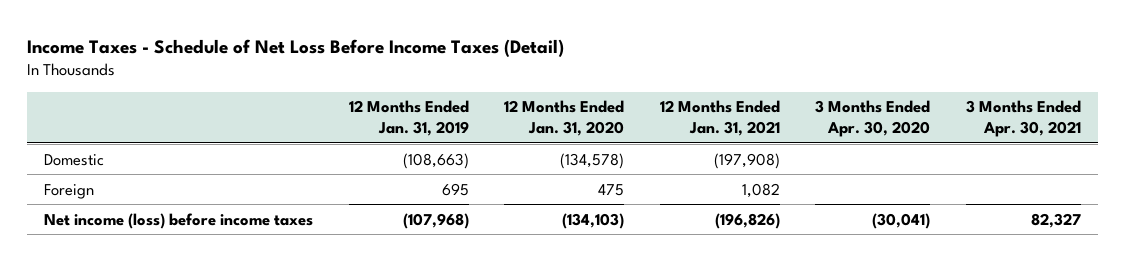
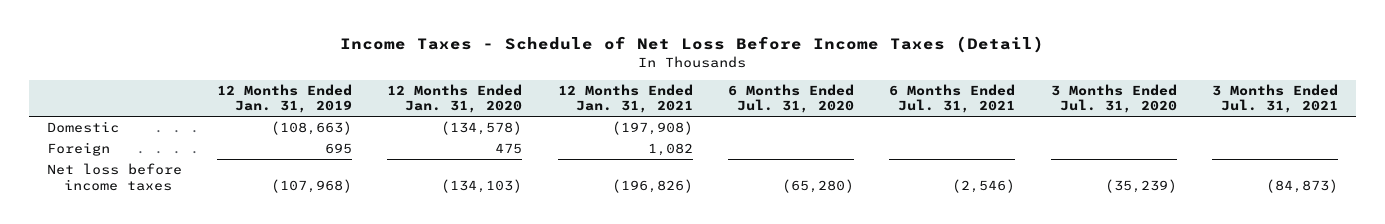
[815,100,931,138] 3 Months Ended Apr. 30, 2020 -> none
[965,100,1081,138] 3 Months Ended Apr. 30, 2021 -> none
none -> [727,83,854,114] 6 Months Ended Jul. 31, 2020
none -> [889,83,1016,114] 6 Months Ended Jul. 31, 2021
none -> [1050,83,1177,114] 3 Months Ended Jul. 31, 2020
none -> [1212,83,1339,114] 3 Months Ended Jul. 31, 2021
[44,212,314,229] Net income (loss) before income taxes -> [46,163,182,191] Net loss before income taxes

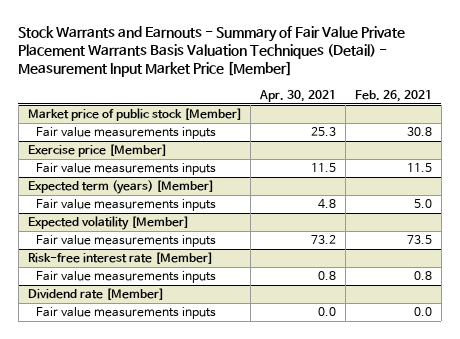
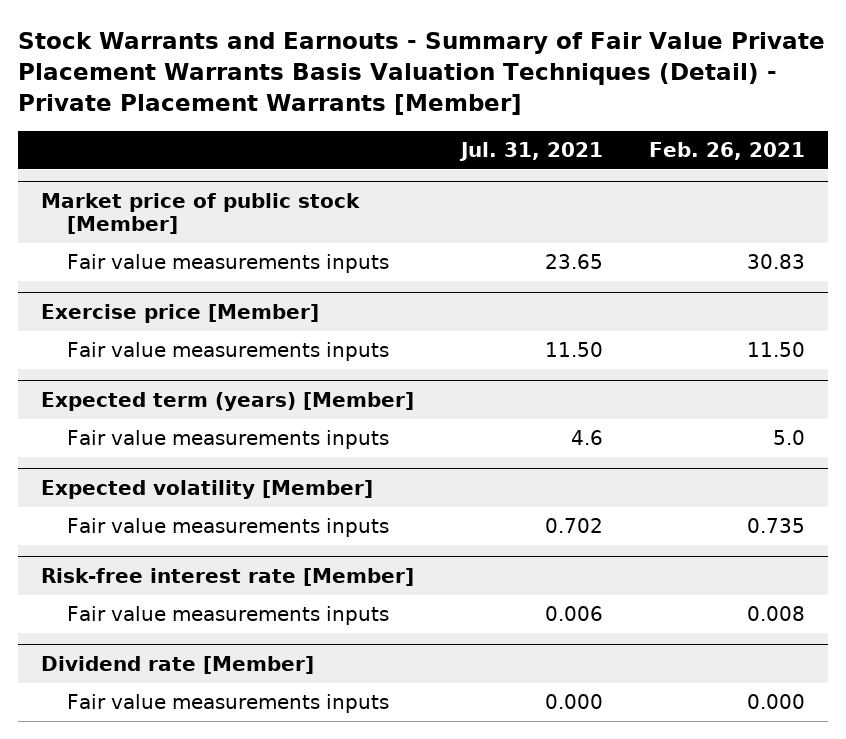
[18,25,406,78] Stock Warrants and Earnouts - Summary of Fair Value Private Placement Warrants Basis Valuation Techniques (Detail) - Measurement Input Market Price [Member] -> [18,31,826,115] Stock Warrants and Earnouts - Summary of Fair Value Private Placement Warrants Basis Valuation Techniques (Detail) - Private Placement Warrants [Member]
[259,89,337,102] Apr. 30, 2021 -> none
none -> [458,142,603,162] Jul. 31, 2021
[407,127,433,137] 30.8 -> [747,254,806,270] 30.83
[407,163,433,173] 11.5 -> [747,342,806,358] 11.50
[407,235,433,245] 73.5 -> [747,518,806,534] 0.735
[414,271,433,281] 0.8 -> [747,606,806,622] 0.008
[414,307,433,317] 0.0 -> [747,694,806,710] 0.000

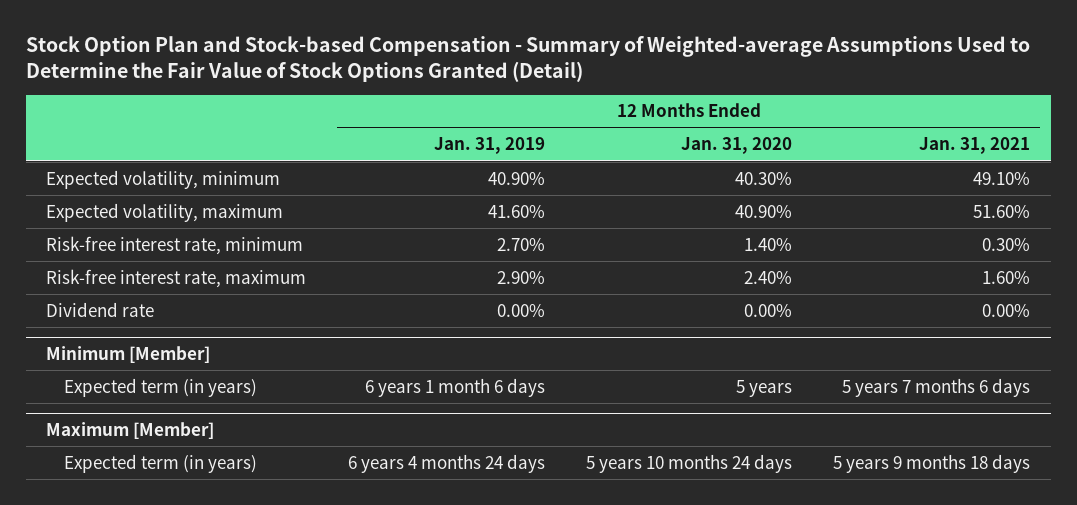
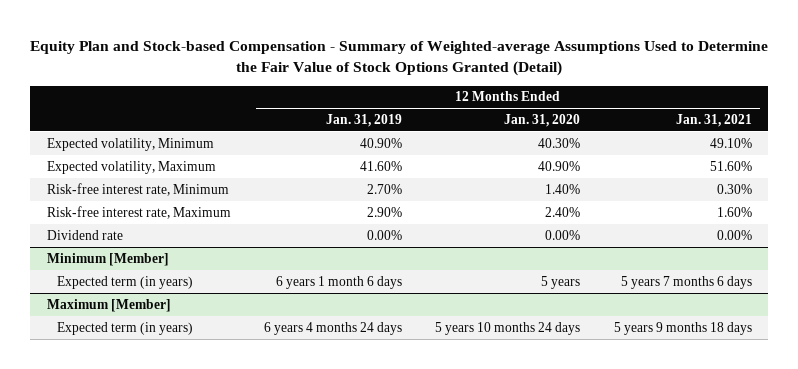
[25,35,1030,82] Stock Option Plan and Stock-based Compensation - Summary of Weighted-average Assumptions Used to Determine the Fair Value of Stock Options Granted (Detail) -> [30,41,769,77] Equity Plan and Stock-based Compensation - Summary of Weighted-average Assumptions Used to Determine the Fair Value of Stock Options Granted (Detail)
[46,169,281,189] Expected volatility, minimum -> [46,137,214,151] Expected volatility, Minimum
[46,202,284,222] Expected volatility, maximum -> [46,160,216,174] Expected volatility, Maximum
[46,235,304,255] Risk-free interest rate, minimum -> [46,182,229,196] Risk-free interest rate, Minimum
[46,268,307,288] Risk-free interest rate, maximum -> [46,205,231,219] Risk-free interest rate, Maximum

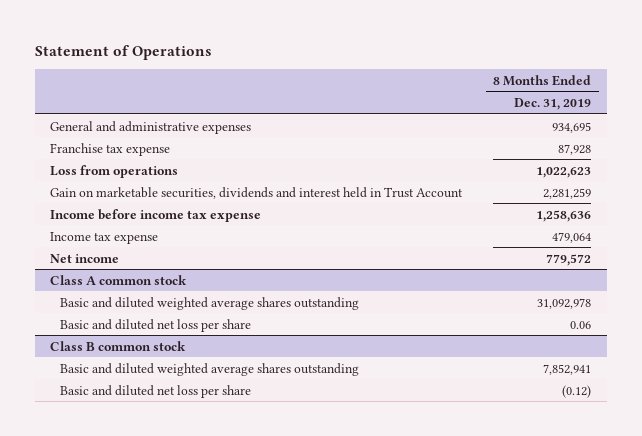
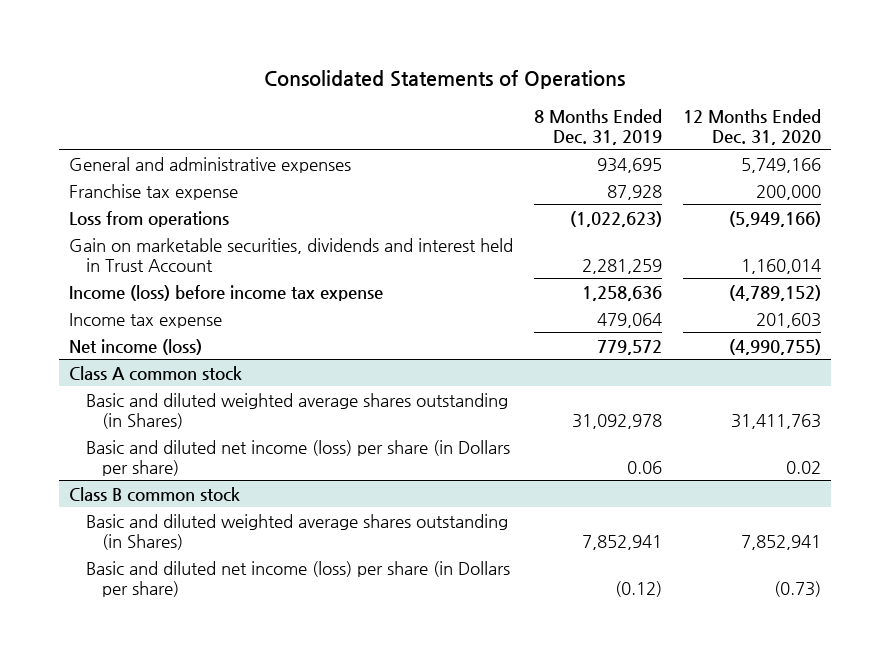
[35,44,213,60] Statement of Operations -> [264,70,626,90] Consolidated Statements of Operations
none -> [682,108,821,145] 12 Months Ended Dec. 31, 2020
[536,166,592,178] 1,022,623 -> [570,210,663,227] (1,022,623)
[50,208,262,222] Income before income tax expense -> [69,284,384,301] Income (loss) before income tax expense
[50,253,120,263] Net income -> [69,338,203,355] Net income (loss)
[60,296,360,310] Basic and diluted weighted average shares outstanding -> [85,392,508,429] Basic and diluted weighted average shares outstanding (in Shares)
[60,318,252,332] Basic and diluted net loss per share -> [85,439,510,476] Basic and diluted net income (loss) per share (in Dollars per share)
[60,362,360,376] Basic and diluted weighted average shares outstanding -> [85,513,508,550] Basic and diluted weighted average shares outstanding (in Shares)
[60,384,252,398] Basic and diluted net loss per share -> [85,560,510,597] Basic and diluted net income (loss) per share (in Dollars per share)

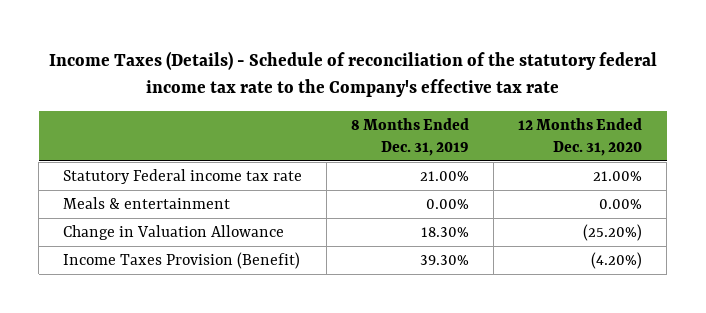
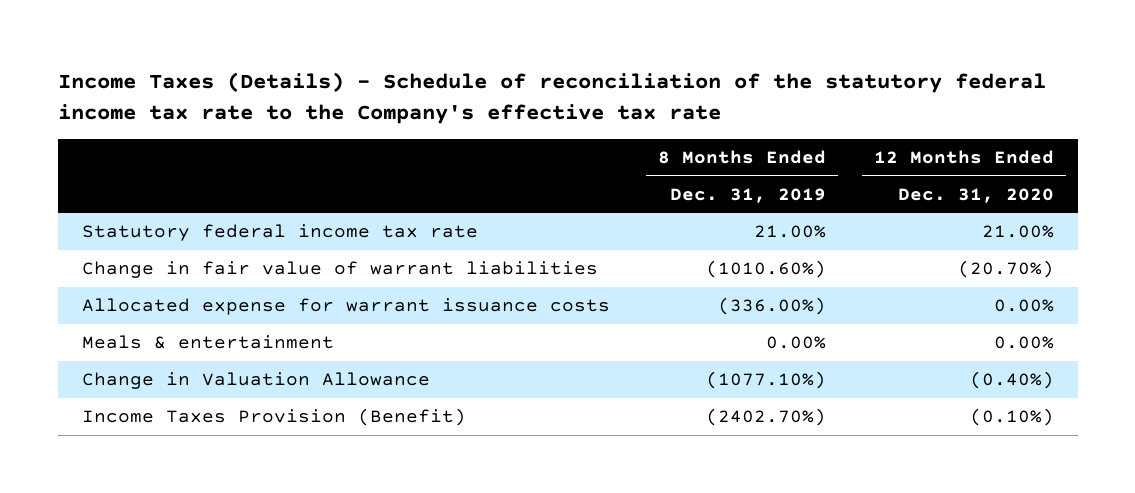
[63,169,303,185] Statutory Federal income tax rate -> [81,224,478,242] Statutory federal income tax rate
none -> [81,261,598,279] Change in fair value of warrant liabilities
none -> [81,298,610,316] Allocated expense for warrant issuance costs
[421,227,470,238] 18.30% -> [705,371,826,390] (1077.10%)
[583,224,643,242] (25.20%) -> [969,371,1054,390] (0.40%)
[420,255,470,266] 39.30% -> [705,408,826,427] (2402.70%)
[591,252,643,270] (4.20%) -> [969,408,1054,427] (0.10%)

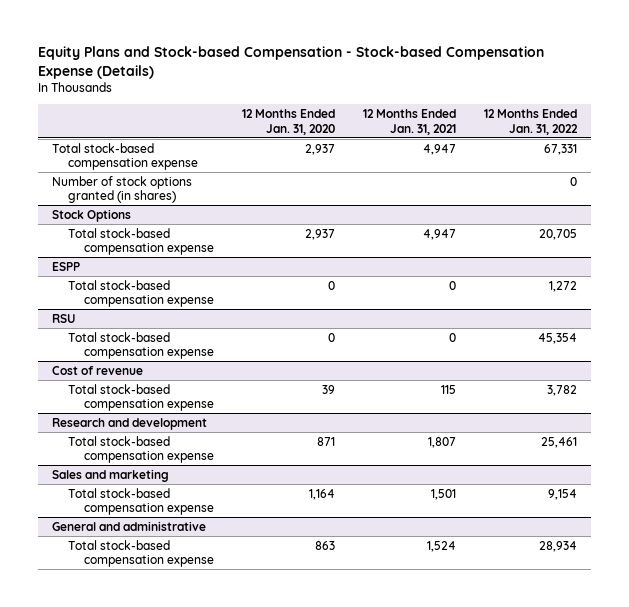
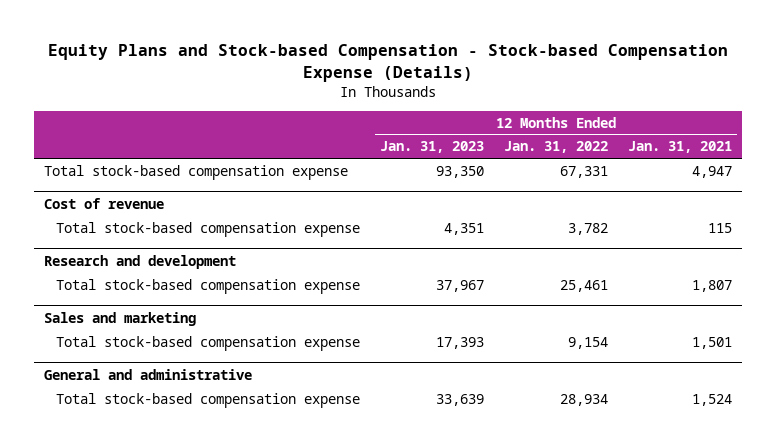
[241,109,335,135] 12 Months Ended Jan. 31, 2020 -> none
none -> [379,141,484,154] Jan. 31, 2023
[51,175,192,204] Number of stock options granted (in shares) -> none
[51,208,131,222] Stock Options -> none
[67,227,214,256] Total stock-based compensation expense -> none
[51,261,80,271] ESPP -> none
[67,279,214,308] Total stock-based compensation expense -> none
[51,313,75,323] RSU -> none
[67,331,214,360] Total stock-based compensation expense -> none

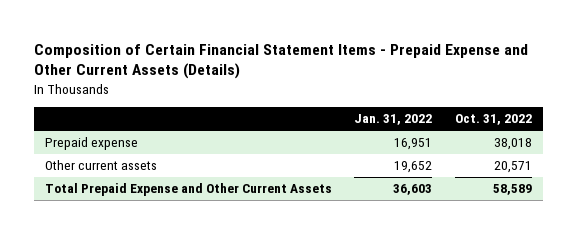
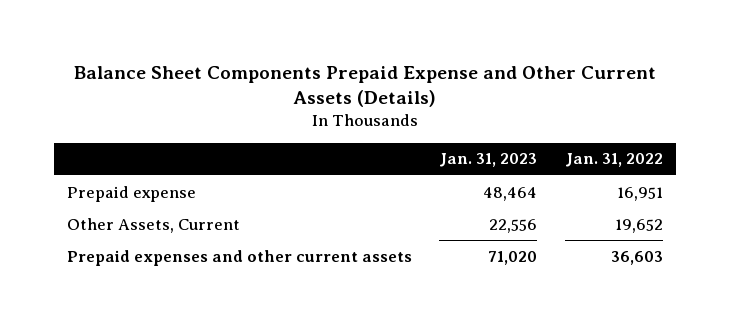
[33,43,528,80] Composition of Certain Financial Statement Items - Prepaid Expense and Other Current Assets (Details) -> [73,66,656,108] Balance Sheet Components Prepaid Expense and Other Current Assets (Details)
[454,114,532,126] Oct. 31, 2022 -> none
none -> [439,153,538,168] Jan. 31, 2023
[44,160,157,171] Other current assets -> [67,217,241,233] Other Assets, Current
[44,183,332,197] Total Prepaid Expense and Other Current Assets -> [67,249,413,266] Prepaid expenses and other current assets

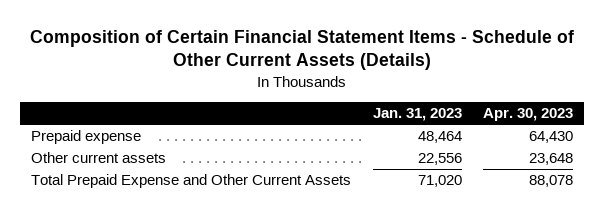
[73,66,656,108] Balance Sheet Components Prepaid Expense and Other Current Assets (Details) -> [30,29,575,71] Composition of Certain Financial Statement Items - Schedule of Other Current Assets (Details)
[564,153,663,168] Jan. 31, 2022 -> none
none -> [483,108,574,122] Apr. 30, 2023
[67,217,241,233] Other Assets, Current -> [30,152,166,164] Other current assets
[67,249,413,266] Prepaid expenses and other current assets -> [30,174,351,189] Total Prepaid Expense and Other Current Assets

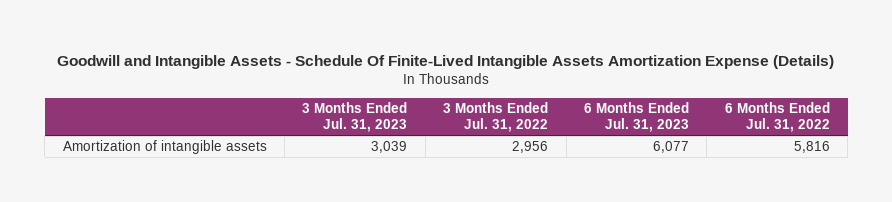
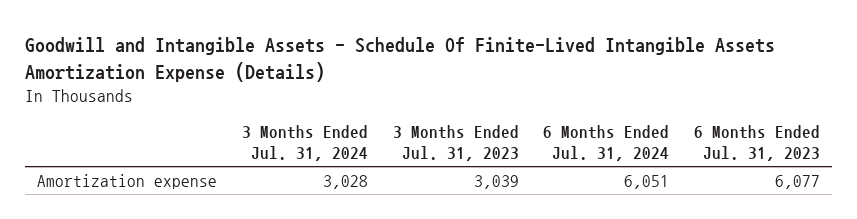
[443,102,549,133] 3 Months Ended Jul. 31, 2022 -> none
[724,102,830,133] 6 Months Ended Jul. 31, 2022 -> none
none -> [241,124,368,161] 3 Months Ended Jul. 31, 2024
none -> [543,124,670,161] 6 Months Ended Jul. 31, 2024
[62,140,267,155] Amortization of intangible assets -> [37,174,218,190] Amortization expense

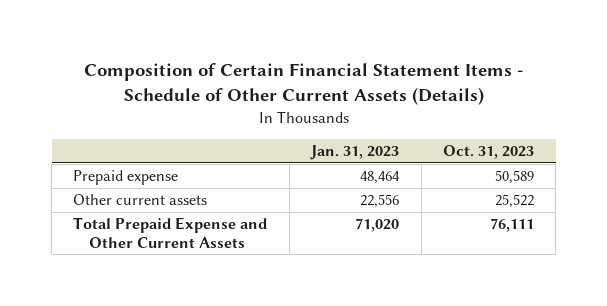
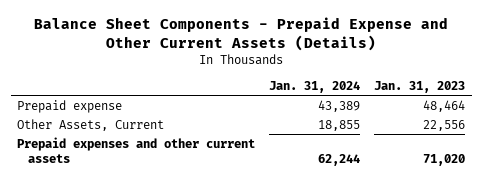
[83,63,523,106] Composition of Certain Financial Statement Items - Schedule of Other Current Assets (Details) -> [34,17,449,51] Balance Sheet Components - Prepaid Expense and Other Current Assets (Details)
[442,144,534,159] Oct. 31, 2023 -> none
none -> [269,80,361,93] Jan. 31, 2024
[73,194,208,206] Other current assets -> [17,118,165,131] Other Assets, Current
[73,217,268,248] Total Prepaid Expense and Other Current Assets -> [17,136,256,164] Prepaid expenses and other current assets

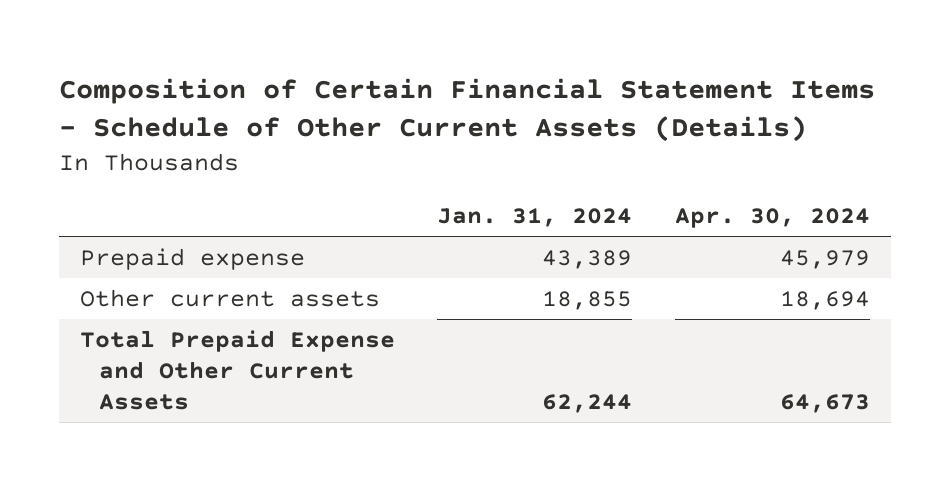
[34,17,449,51] Balance Sheet Components - Prepaid Expense and Other Current Assets (Details) -> [58,77,875,143] Composition of Certain Financial Statement Items - Schedule of Other Current Assets (Details)
[373,80,465,93] Jan. 31, 2023 -> none
none -> [674,208,870,229] Apr. 30, 2024
[17,118,165,131] Other Assets, Current -> [79,288,380,307] Other current assets
[17,136,256,164] Prepaid expenses and other current assets -> [79,329,395,411] Total Prepaid Expense and Other Current Assets

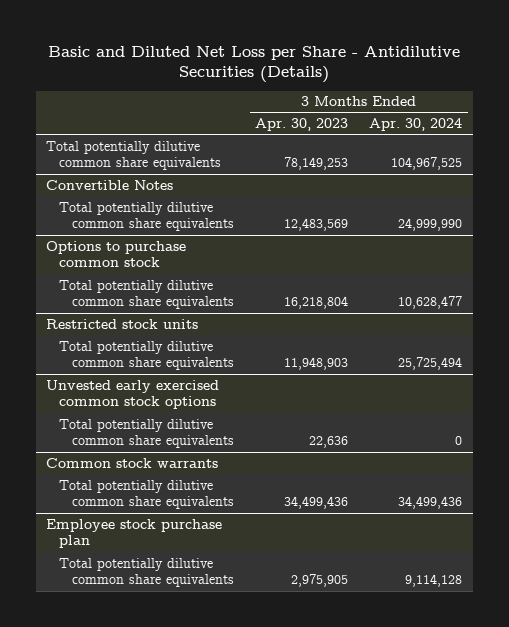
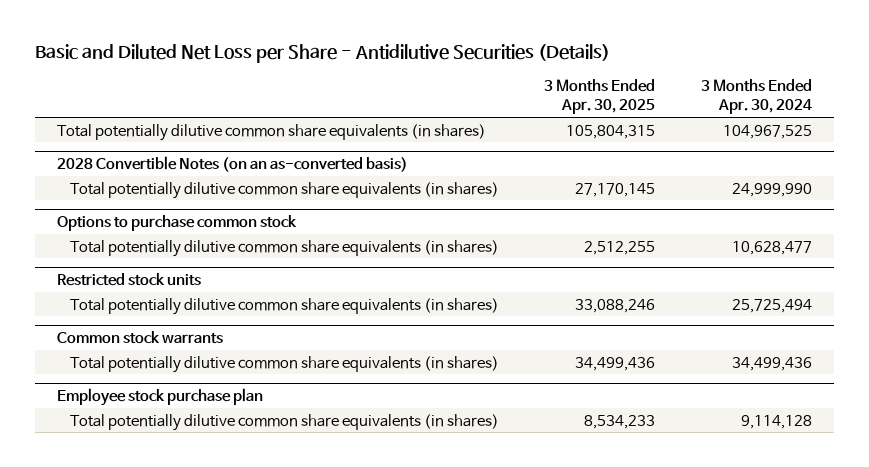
[254,118,348,132] Apr. 30, 2023 -> none
none -> [544,79,656,115] 3 Months Ended Apr. 30, 2025
[46,140,221,171] Total potentially dilutive common share equivalents -> [57,123,487,141] Total potentially dilutive common share equivalents (in shares)
[46,179,174,190] Convertible Notes -> [57,156,409,173] 2028 Convertible Notes (on an as-converted basis)
[58,201,234,232] Total potentially dilutive common share equivalents -> [69,181,499,199] Total potentially dilutive common share equivalents (in shares)
[58,279,234,310] Total potentially dilutive common share equivalents -> [69,239,499,257] Total potentially dilutive common share equivalents (in shares)
[46,379,220,410] Unvested early exercised common stock options -> none
[58,418,234,449] Total potentially dilutive common share equivalents -> none
[58,340,234,371] Total potentially dilutive common share equivalents -> [69,297,499,315] Total potentially dilutive common share equivalents (in shares)
[58,479,234,510] Total potentially dilutive common share equivalents -> [69,355,499,373] Total potentially dilutive common share equivalents (in shares)
[58,557,234,588] Total potentially dilutive common share equivalents -> [69,413,499,431] Total potentially dilutive common share equivalents (in shares)

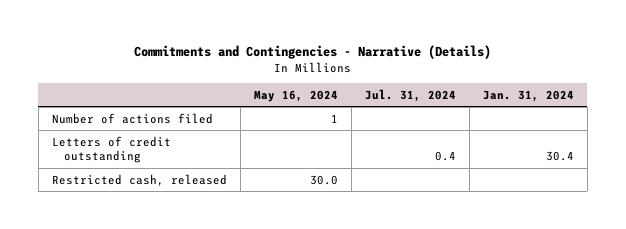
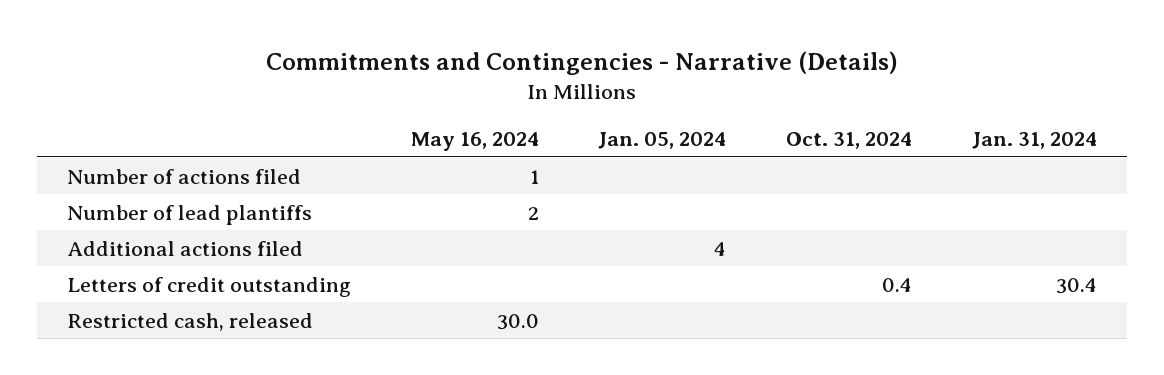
[364,88,456,102] Jul. 31, 2024 -> none
none -> [598,131,727,149] Jan. 05, 2024
none -> [786,131,913,149] Oct. 31, 2024
none -> [66,204,312,225] Number of lead plantiffs
none -> [66,240,303,256] Additional actions filed

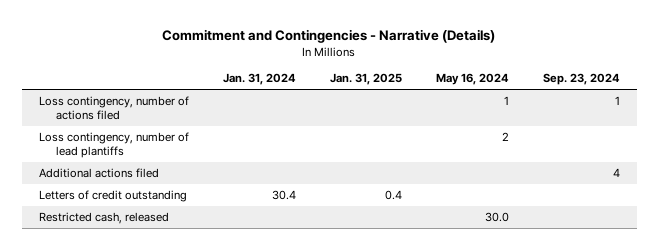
[265,51,898,76] Commitments and Contingencies - Narrative (Details) -> [162,29,496,44] Commitment and Contingencies - Narrative (Details)
[598,131,727,149] Jan. 05, 2024 -> none
[786,131,913,149] Oct. 31, 2024 -> none
none -> [329,73,402,86] Jan. 31, 2025
none -> [542,73,620,86] Sep. 23, 2024
[66,168,301,184] Number of actions filed -> [38,95,189,120] Loss contingency, number of actions filed
[66,204,312,225] Number of lead plantiffs -> [38,131,189,158] Loss contingency, number of lead plantiffs

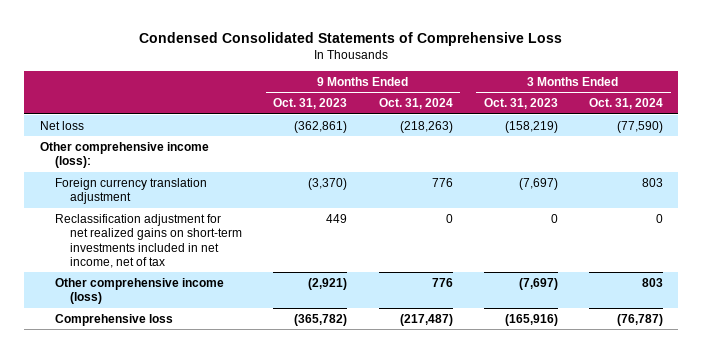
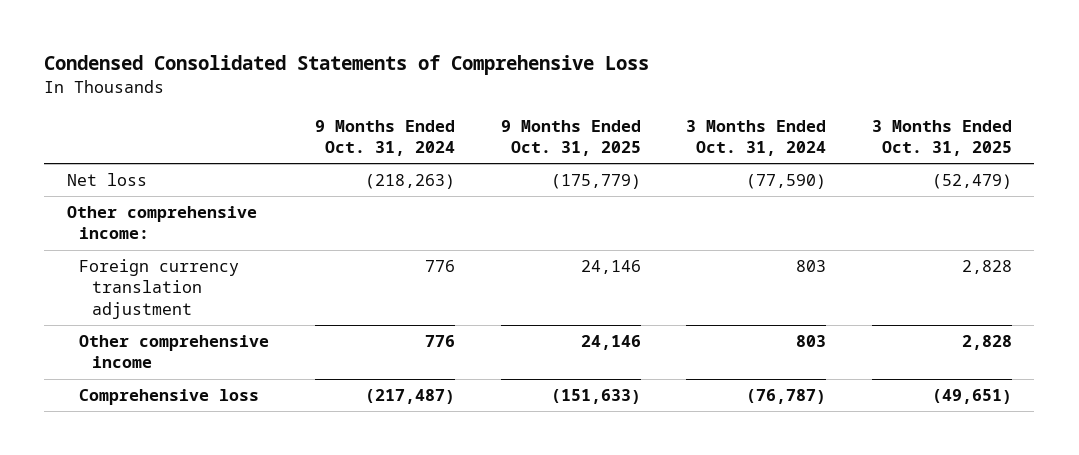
[273,98,348,110] Oct. 31, 2023 -> none
[483,98,558,110] Oct. 31, 2023 -> none
none -> [500,119,641,156] 9 Months Ended Oct. 31, 2025
none -> [871,119,1012,156] 3 Months Ended Oct. 31, 2025
[39,141,209,169] Other comprehensive income (loss): -> [67,206,258,240] Other comprehensive income:
[55,213,243,269] Reclassification adjustment for net realized gains on short-term investments included in net income, net of tax -> none
[55,277,225,305] Other comprehensive income (loss) -> [79,335,270,369] Other comprehensive income

